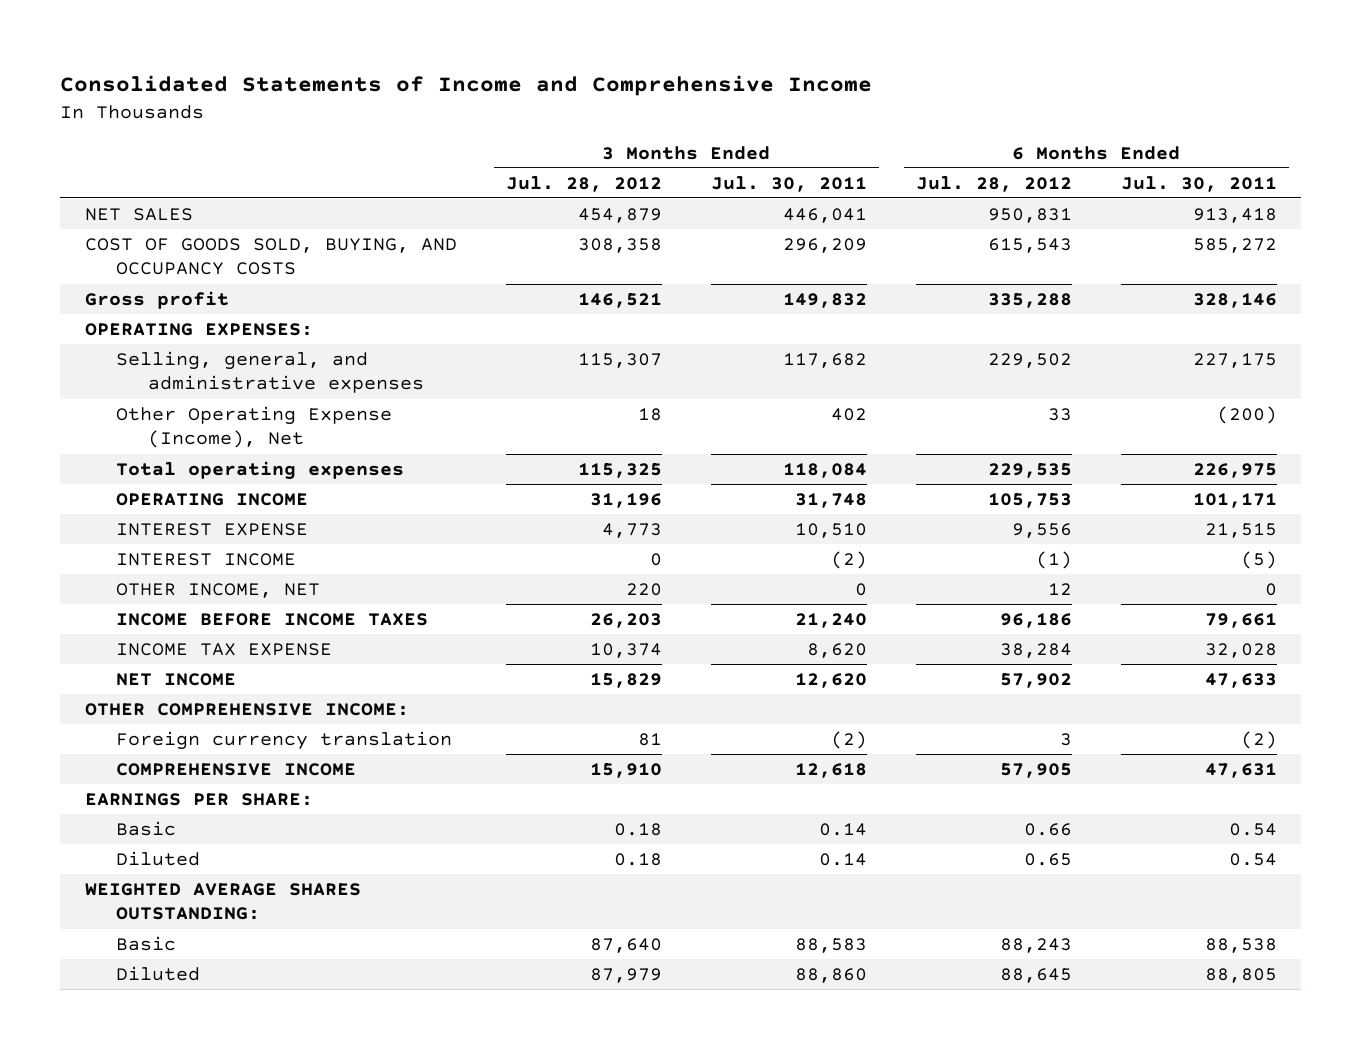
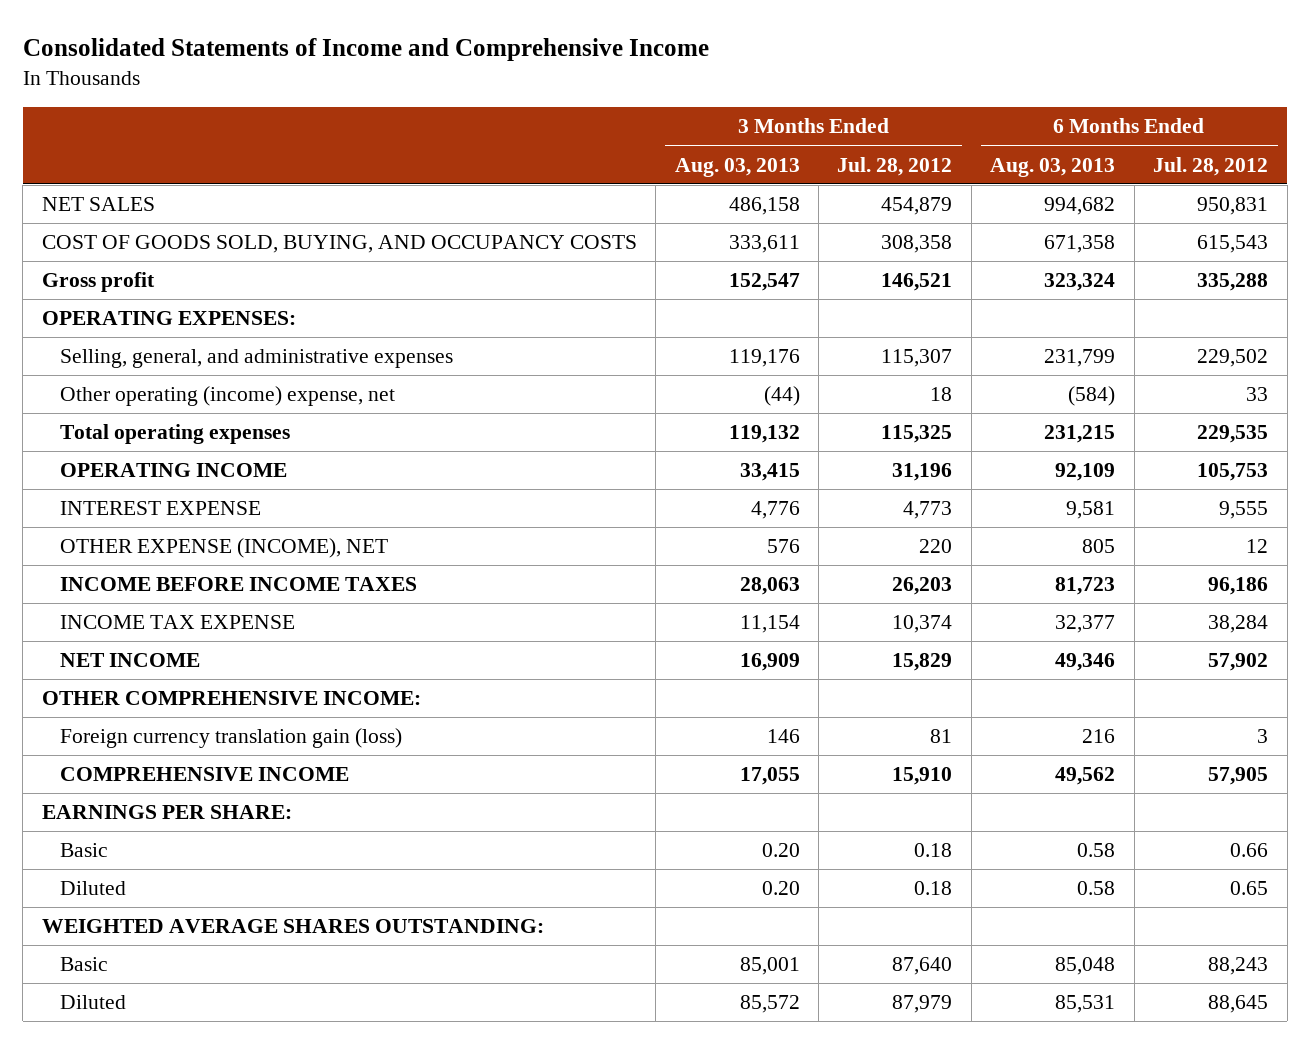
[710,175,867,192] Jul. 30, 2011 -> none
[1120,175,1277,192] Jul. 30, 2011 -> none
none -> [674,157,800,177] Aug. 03, 2013
none -> [990,157,1116,177] Aug. 03, 2013
[116,405,393,449] Other Operating Expense (Income), Net -> [60,386,396,407] Other operating (income) expense, net
[116,552,297,566] INTEREST INCOME -> none
[1011,522,1072,538] 9,556 -> [1219,501,1269,520] 9,555
[116,582,321,598] OTHER INCOME, NET -> [60,538,389,559] OTHER EXPENSE (INCOME), NET
[116,730,453,750] Foreign currency translation -> [60,728,403,749] Foreign currency translation gain (loss)

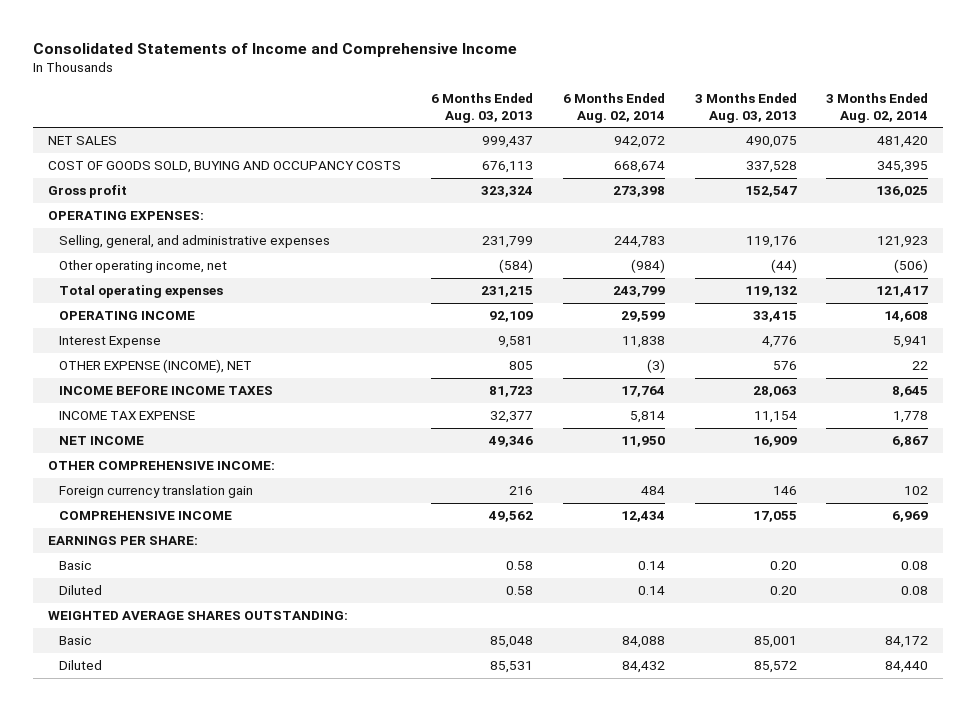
[837,156,953,176] Jul. 28, 2012 -> none
[1153,156,1269,176] Jul. 28, 2012 -> none
none -> [562,92,665,123] 6 Months Ended Aug. 02, 2014
none -> [826,92,929,123] 3 Months Ended Aug. 02, 2014
[728,197,800,216] 486,158 -> [745,136,797,149] 490,075
[1044,197,1116,216] 994,682 -> [481,136,533,149] 999,437
[41,235,637,254] COST OF GOODS SOLD, BUYING, AND OCCUPANCY COSTS -> [47,161,401,174] COST OF GOODS SOLD, BUYING AND OCCUPANCY COSTS
[728,235,800,254] 333,611 -> [745,161,797,174] 337,528
[1044,235,1116,254] 671,358 -> [481,161,533,174] 676,113
[60,386,396,407] Other operating (income) expense, net -> [59,260,228,274] Other operating income, net
[60,501,262,516] INTEREST EXPENSE -> [59,336,162,349] Interest Expense
[60,728,403,749] Foreign currency translation gain (loss) -> [59,485,254,499] Foreign currency translation gain

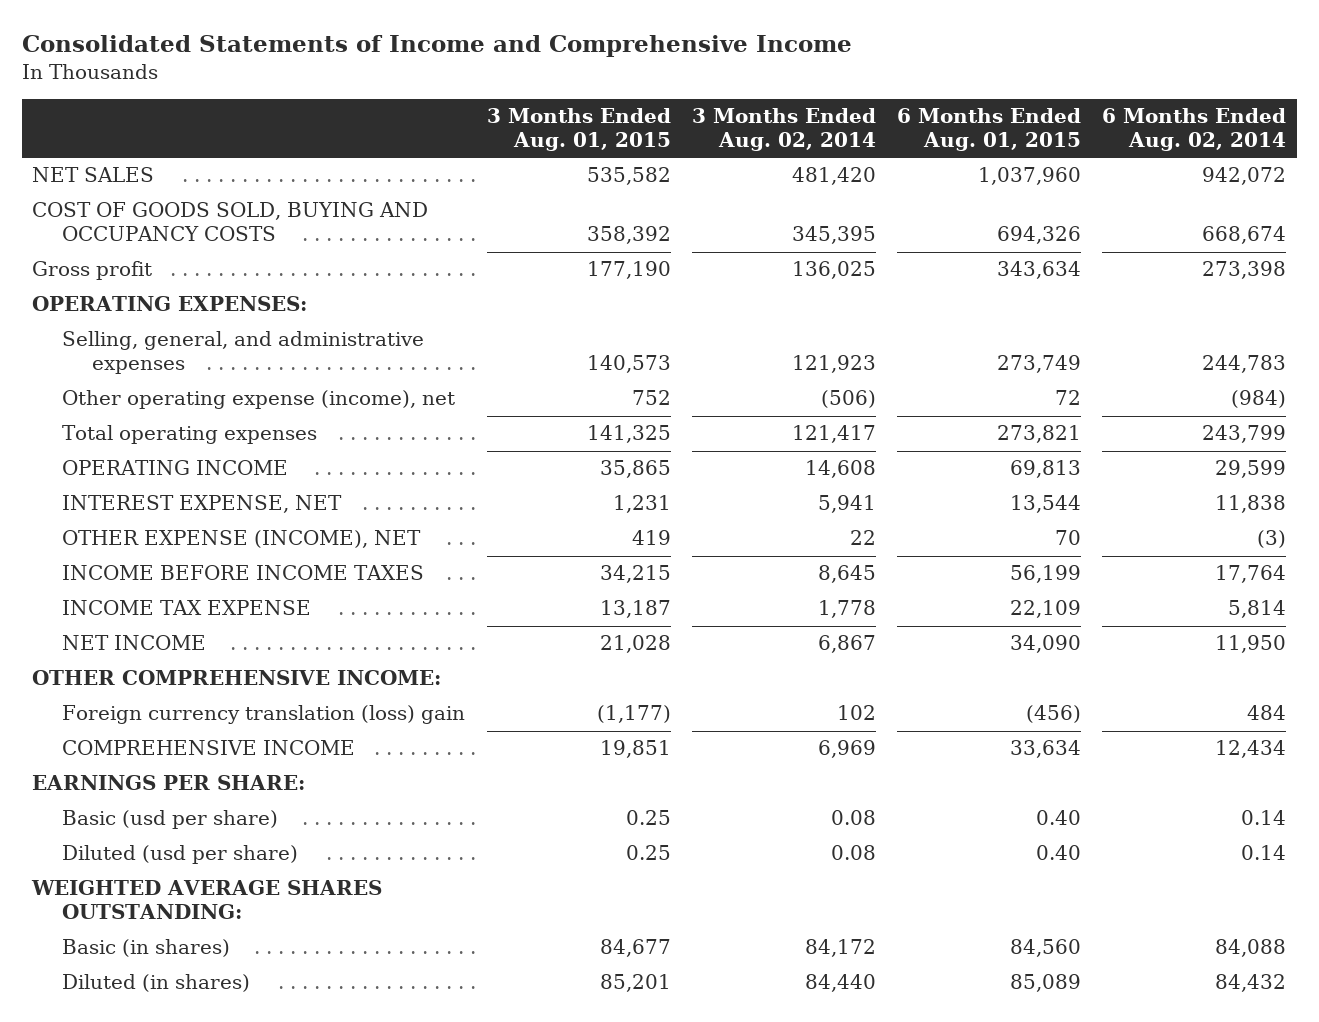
[430,92,533,123] 6 Months Ended Aug. 03, 2013 -> none
[694,92,797,123] 3 Months Ended Aug. 03, 2013 -> none
none -> [486,107,671,151] 3 Months Ended Aug. 01, 2015
none -> [897,107,1082,151] 6 Months Ended Aug. 01, 2015
[59,260,228,274] Other operating income, net -> [62,390,456,410] Other operating expense (income), net
[59,336,162,349] Interest Expense -> [62,495,343,514] INTEREST EXPENSE, NET
[59,485,254,499] Foreign currency translation gain -> [62,705,466,725] Foreign currency translation (loss) gain
[59,561,93,571] Basic -> [62,810,279,830] Basic (usd per share)
[59,585,103,596] Diluted -> [62,845,299,865] Diluted (usd per share)
[59,636,93,646] Basic -> [62,939,231,958] Basic (in shares)
[59,660,103,671] Diluted -> [62,974,251,993] Diluted (in shares)

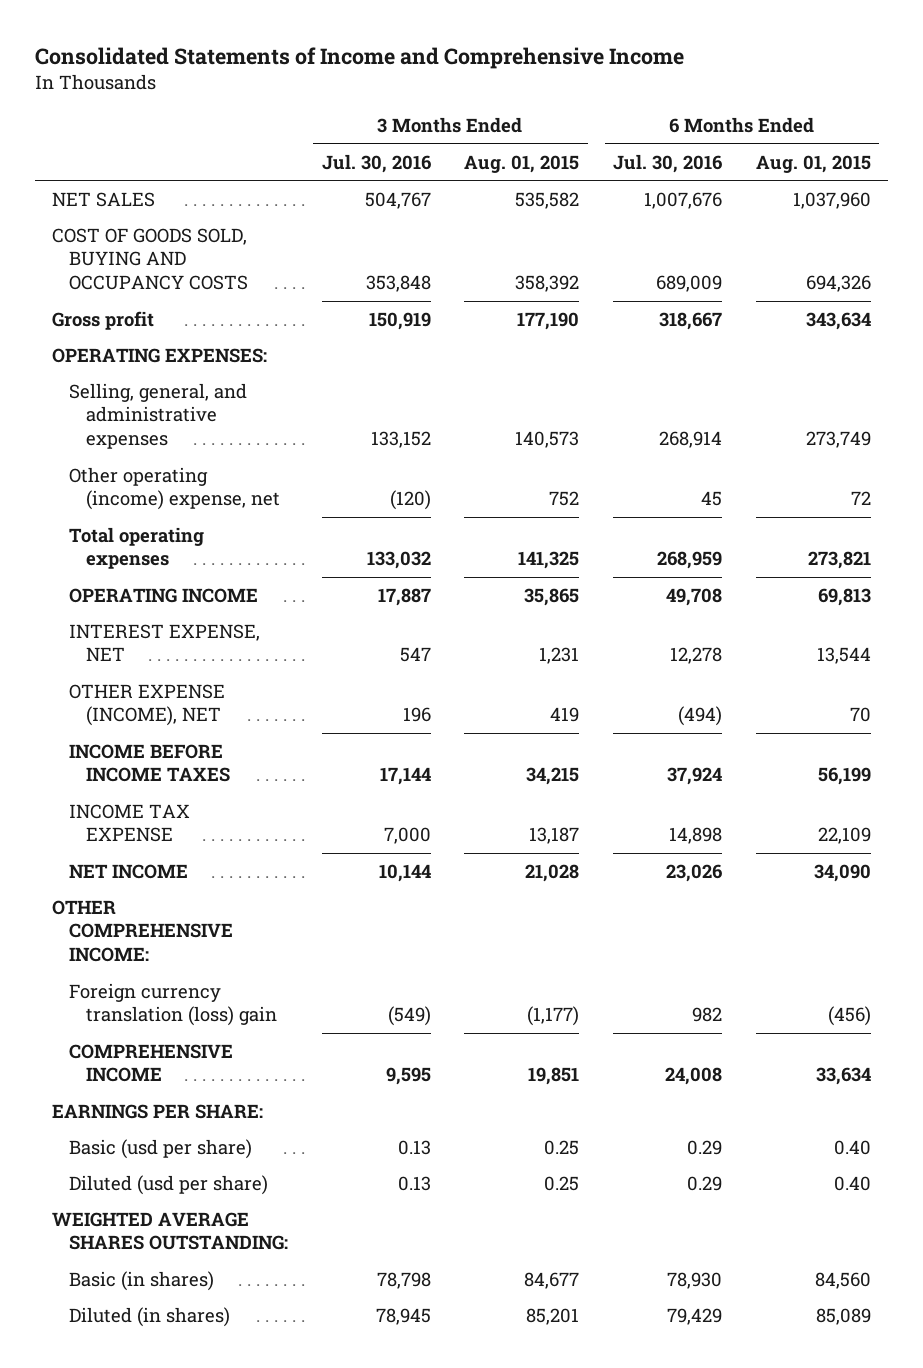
[691,107,876,151] 3 Months Ended Aug. 02, 2014 -> none
[1102,107,1287,151] 6 Months Ended Aug. 02, 2014 -> none
none -> [321,153,431,173] Jul. 30, 2016
none -> [613,153,723,173] Jul. 30, 2016
[62,390,456,410] Other operating expense (income), net -> [68,466,280,511] Other operating (income) expense, net

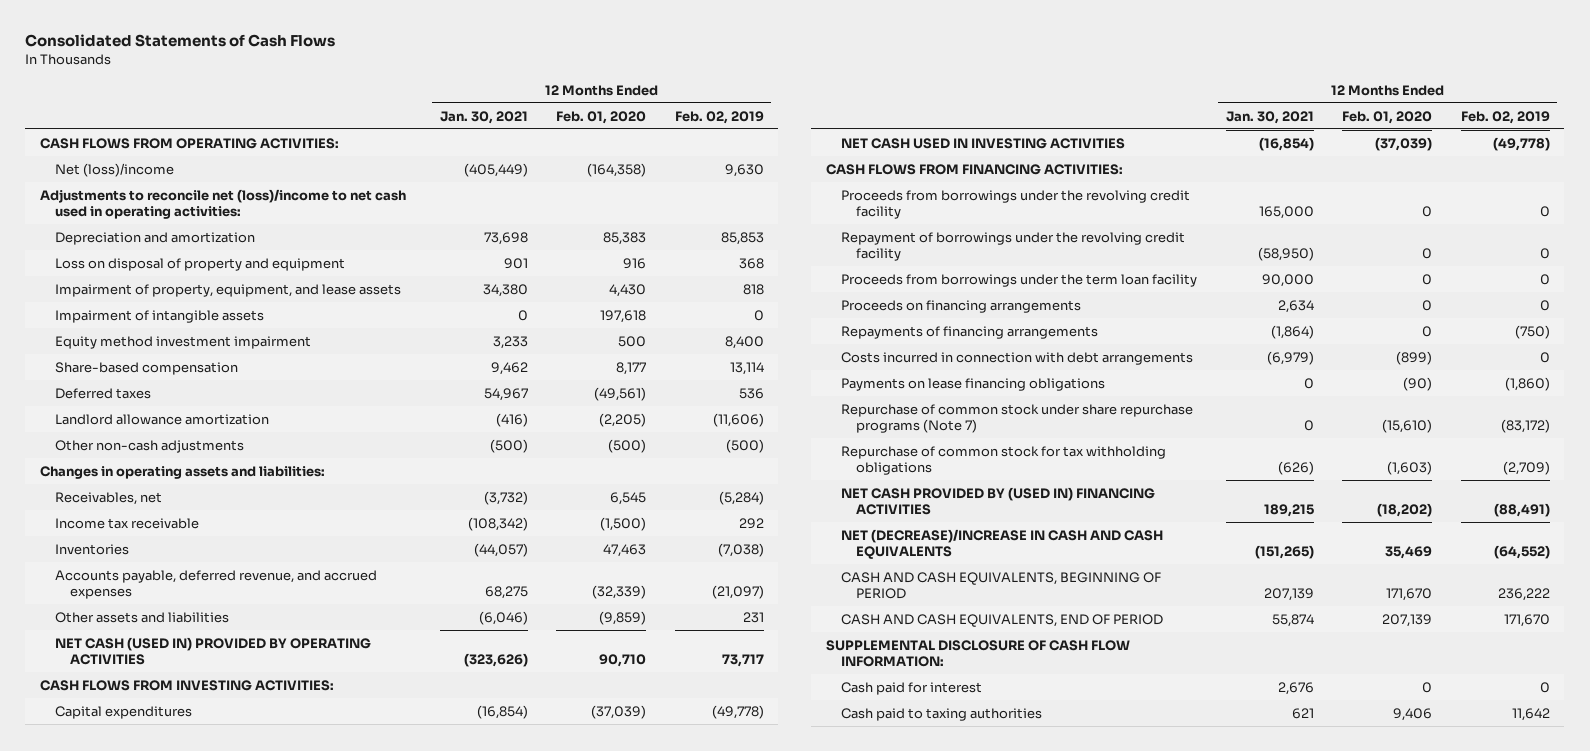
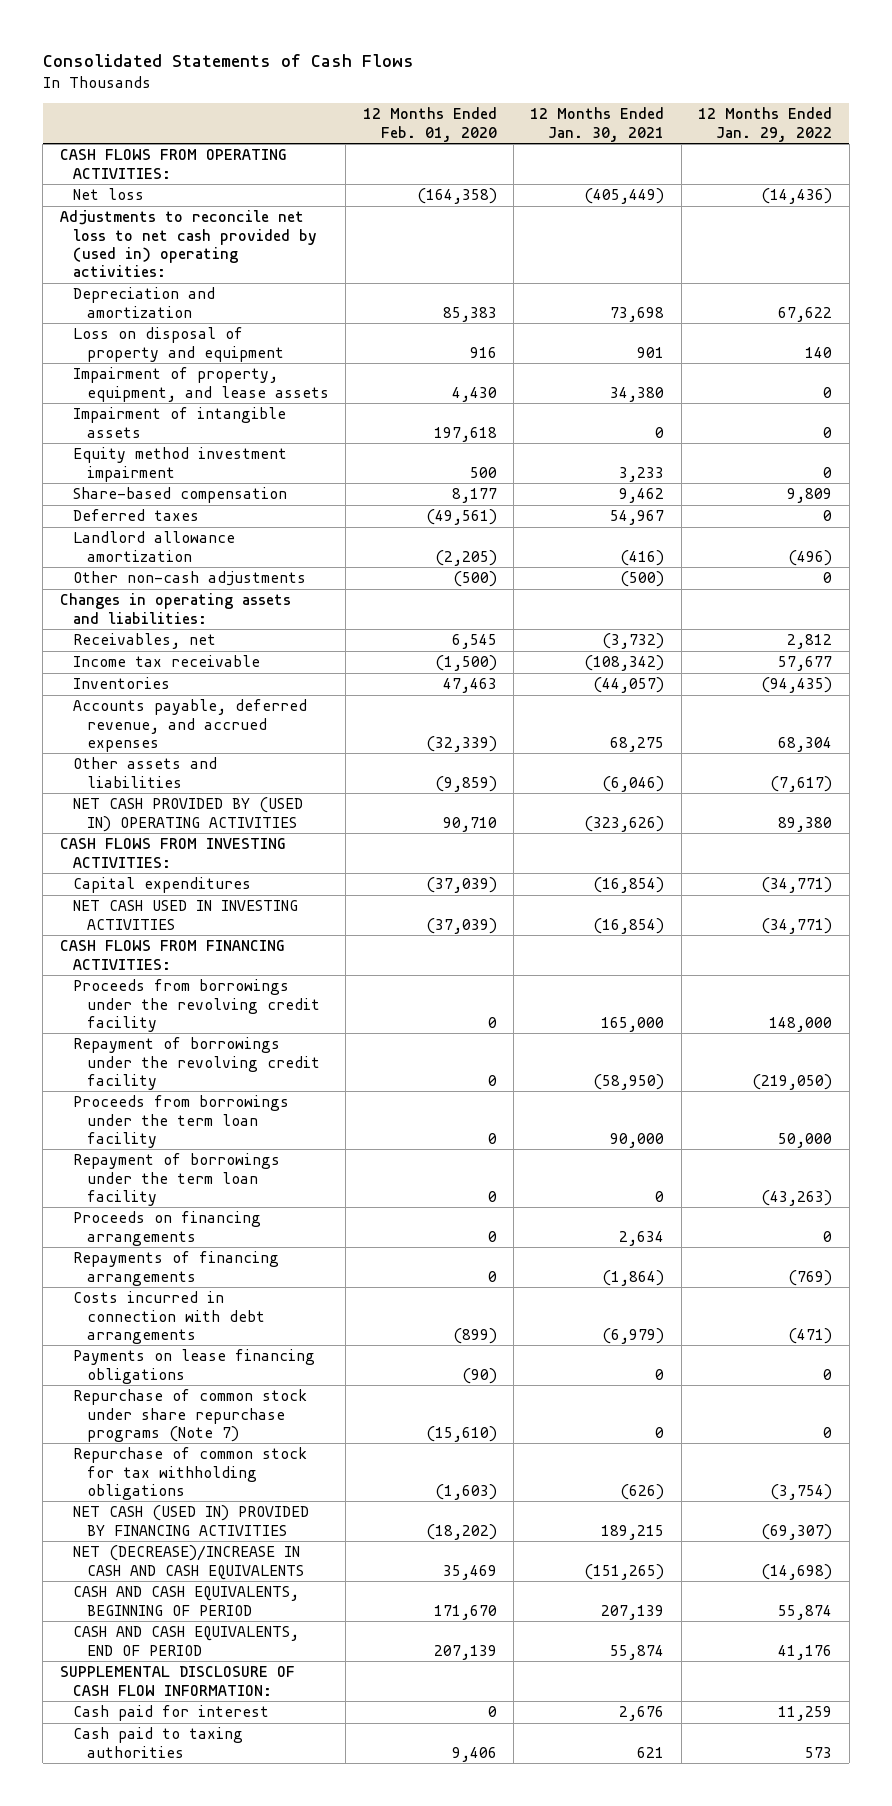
[674,110,764,124] Feb. 02, 2019 -> none
none -> [698,107,833,142] 12 Months Ended Jan. 29, 2022
[54,162,174,177] Net (loss)/income -> [73,188,145,201] Net loss
[39,188,406,219] Adjustments to reconcile net (loss)/income to net cash used in operating activities: -> [59,210,318,277] Adjustments to reconcile net loss to net cash provided by (used in) operating activities:
[54,636,371,665] NET CASH (USED IN) PROVIDED BY OPERATING ACTIVITIES -> [73,797,304,832] NET CASH PROVIDED BY (USED IN) OPERATING ACTIVITIES
none -> [73,1153,281,1206] Repayment of borrowings under the term loan facility
[840,486,1155,515] NET CASH PROVIDED BY (USED IN) FINANCING ACTIVITIES -> [73,1505,310,1536] NET CASH (USED IN) PROVIDED BY FINANCING ACTIVITIES

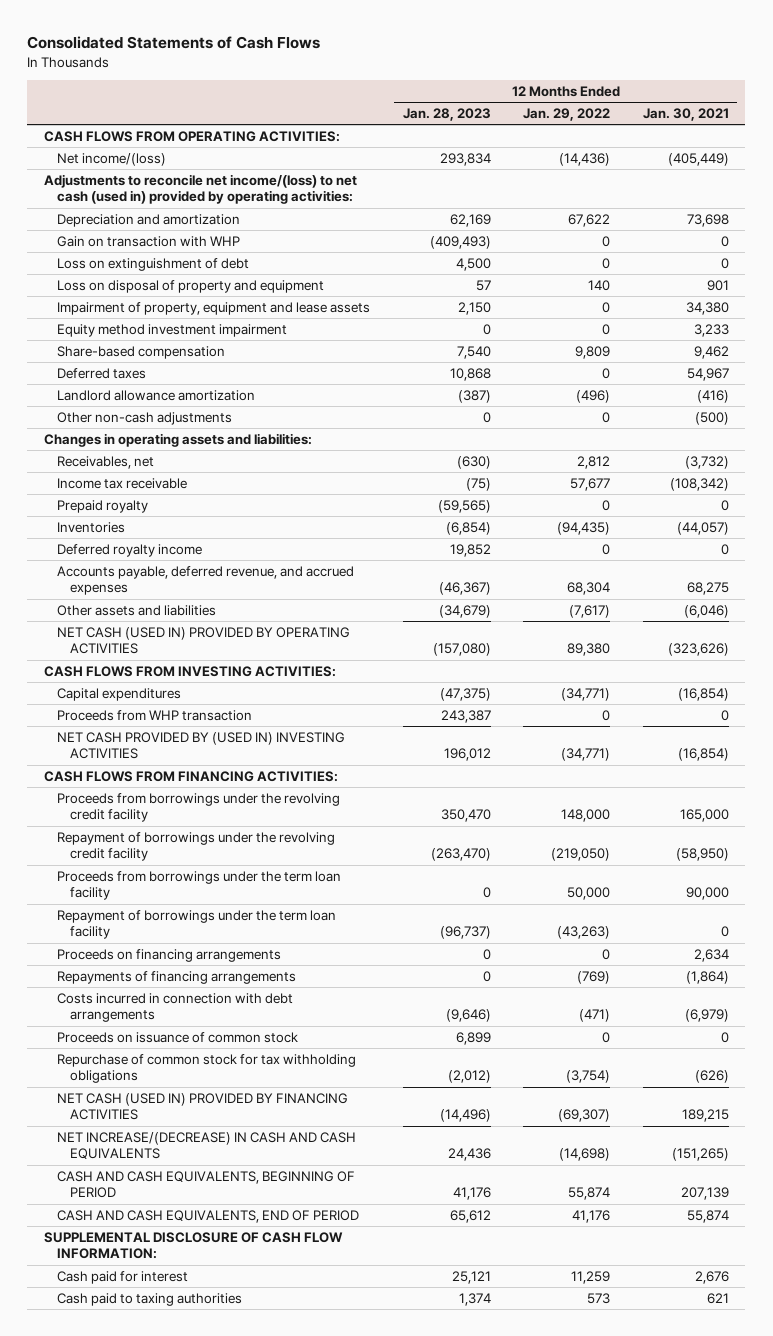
[362,107,497,142] 12 Months Ended Feb. 01, 2020 -> none
none -> [402,108,491,122] Jan. 28, 2023
[73,188,145,201] Net loss -> [56,152,166,166] Net income/(loss)
[59,210,318,277] Adjustments to reconcile net loss to net cash provided by (used in) operating activities: -> [43,173,357,205] Adjustments to reconcile net income/(loss) to net cash (used in) provided by operating activities:
none -> [56,235,240,247] Gain on transaction with WHP
none -> [56,257,249,271] Loss on extinguishment of debt
[73,407,287,438] Impairment of intangible assets -> none
[73,367,329,402] Impairment of property, equipment, and lease assets -> [56,301,370,315] Impairment of property, equipment and lease assets
none -> [56,499,148,513] Prepaid royalty
none -> [56,543,202,557] Deferred royalty income
[73,797,304,832] NET CASH PROVIDED BY (USED IN) OPERATING ACTIVITIES -> [56,626,350,655] NET CASH (USED IN) PROVIDED BY OPERATING ACTIVITIES
none -> [56,709,252,721] Proceeds from WHP transaction
[73,900,299,930] NET CASH USED IN INVESTING ACTIVITIES -> [56,731,345,760] NET CASH PROVIDED BY (USED IN) INVESTING ACTIVITIES
[73,1349,316,1384] Payments on lease financing obligations -> none
[73,1389,308,1442] Repurchase of common stock under share repurchase programs (Note 7) -> none
none -> [56,1031,298,1043] Proceeds on issuance of common stock
[73,1545,304,1580] NET (DECREASE)/INCREASE IN CASH AND CASH EQUIVALENTS -> [56,1131,356,1160] NET INCREASE/(DECREASE) IN CASH AND CASH EQUIVALENTS

